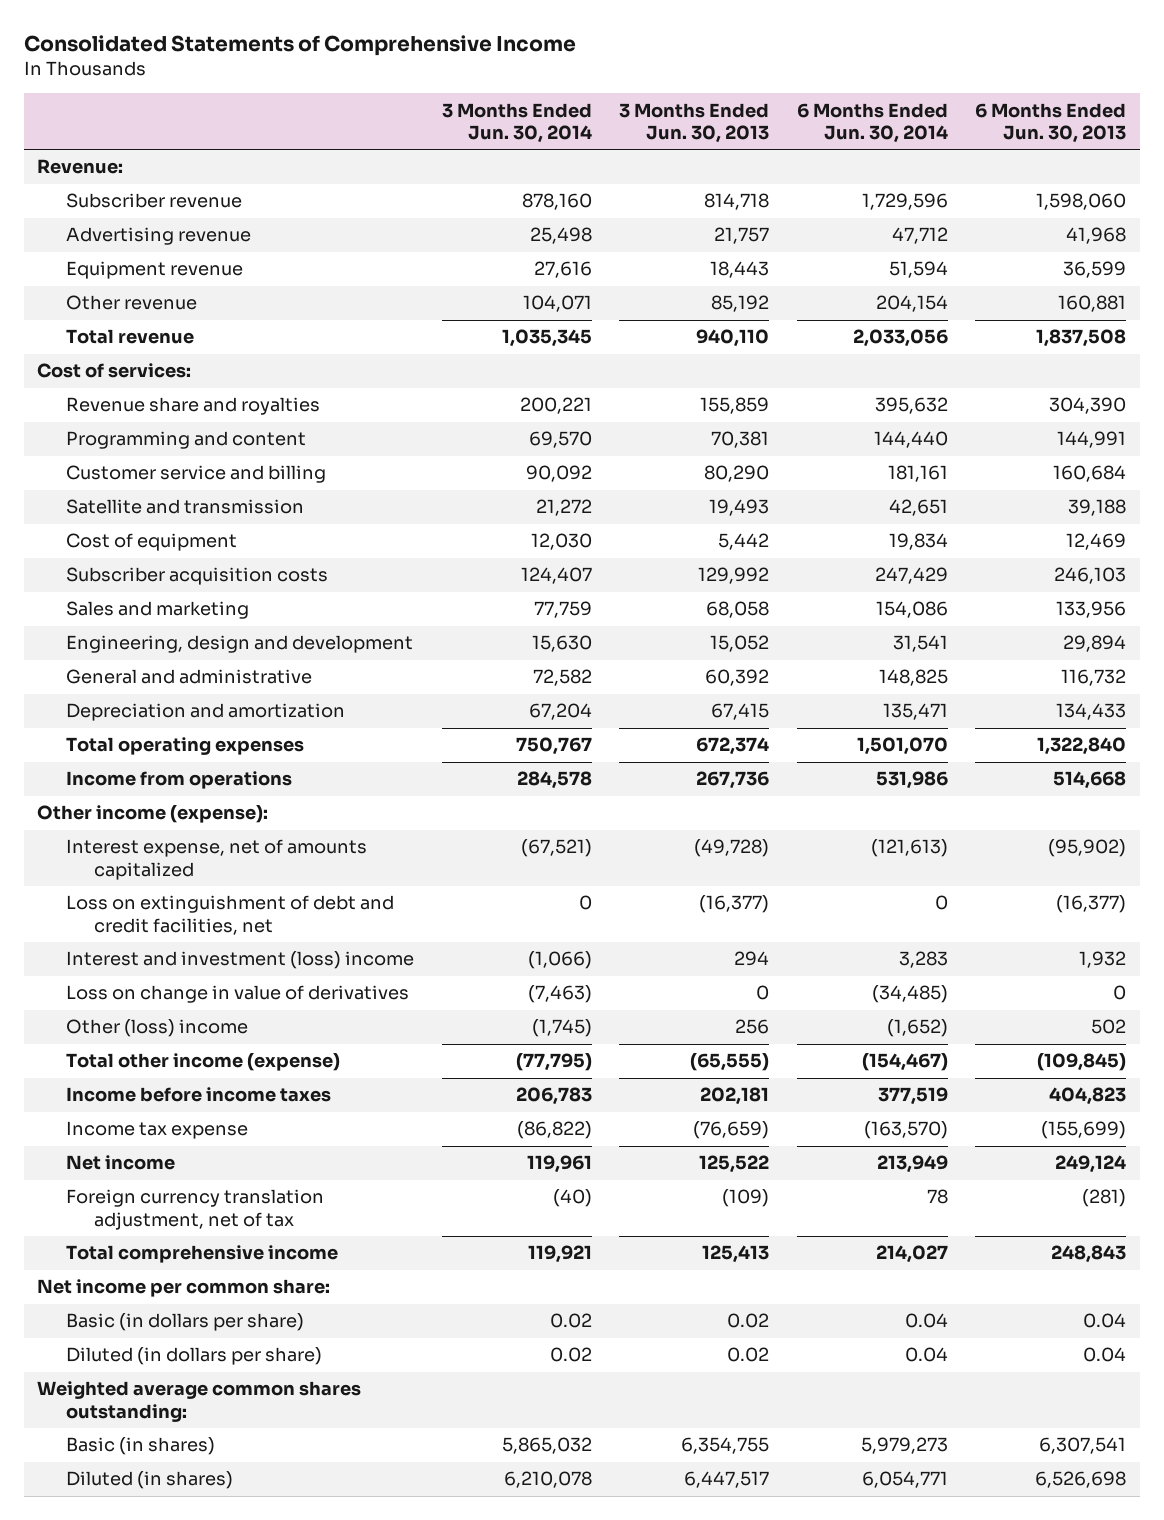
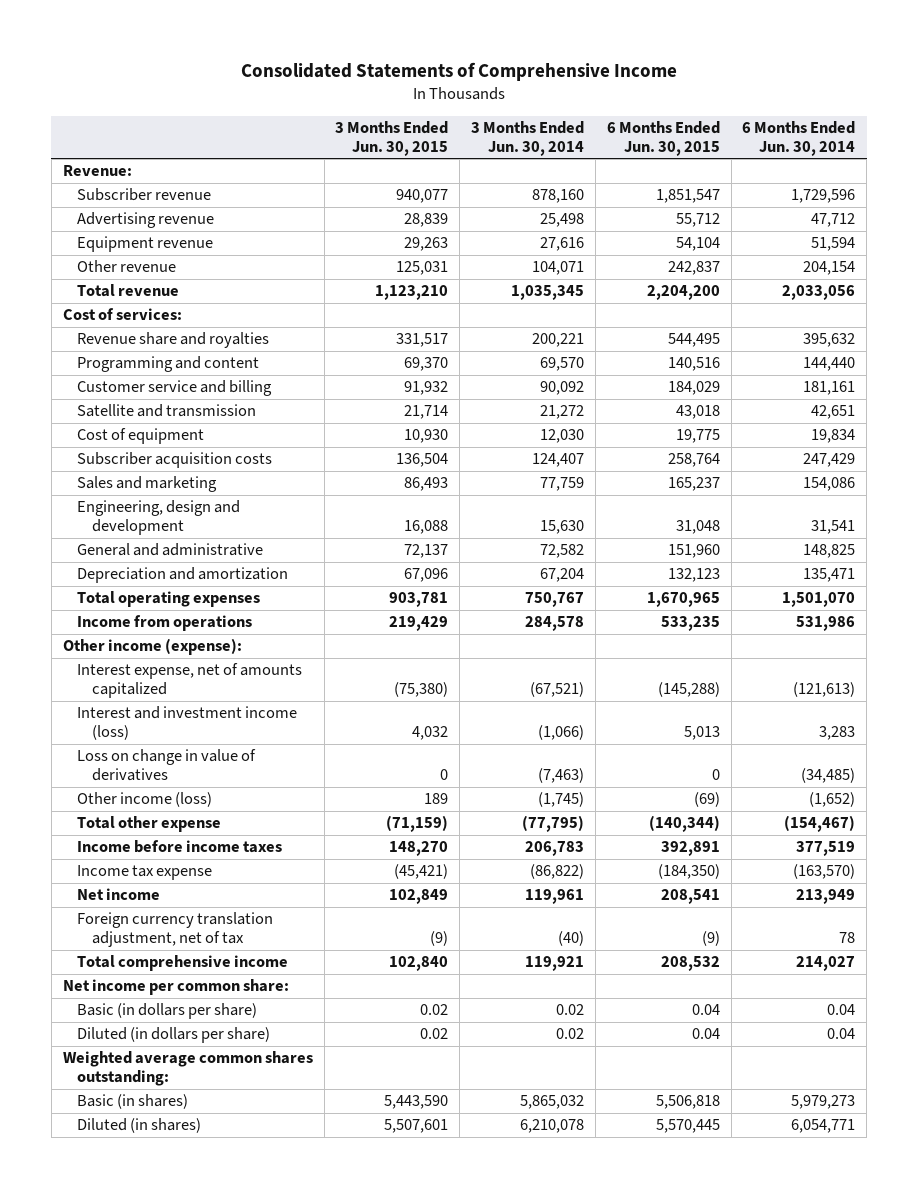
[619,102,770,143] 3 Months Ended Jun. 30, 2013 -> none
[975,102,1127,143] 6 Months Ended Jun. 30, 2013 -> none
none -> [335,120,449,156] 3 Months Ended Jun. 30, 2015
none -> [606,120,720,156] 6 Months Ended Jun. 30, 2015
[65,895,394,935] Loss on extinguishment of debt and credit facilities, net -> none
[65,951,414,970] Interest and investment (loss) income -> [77,706,298,741] Interest and investment income (loss)
[65,1019,248,1038] Other (loss) income -> [77,792,213,808] Other income (loss)
[65,1053,340,1072] Total other income (expense) -> [77,816,222,833] Total other expense

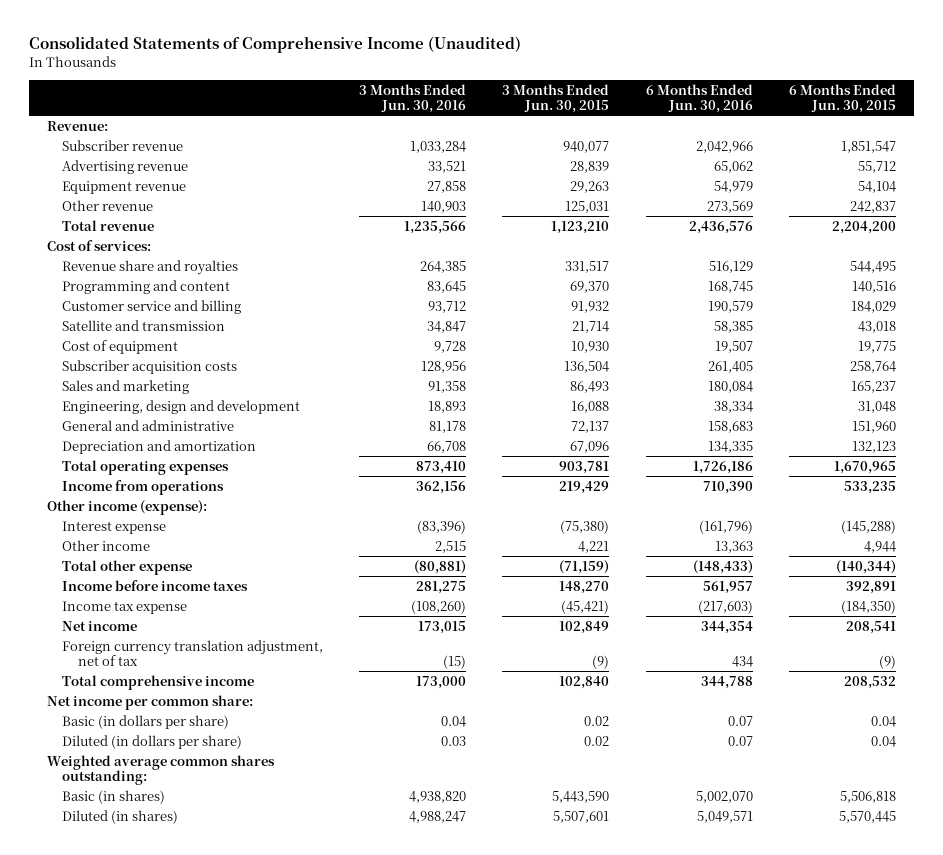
[241,61,678,81] Consolidated Statements of Comprehensive Income -> [28,36,521,54] Consolidated Statements of Comprehensive Income (Unaudited)
[471,120,585,156] 3 Months Ended Jun. 30, 2014 -> none
[742,120,856,156] 6 Months Ended Jun. 30, 2014 -> none
none -> [359,83,467,114] 3 Months Ended Jun. 30, 2016
none -> [645,83,753,114] 6 Months Ended Jun. 30, 2016
[77,706,298,741] Interest and investment income (loss) -> none
[77,749,257,782] Loss on change in value of derivatives -> none
[77,663,303,699] Interest expense, net of amounts capitalized -> [62,520,167,534] Interest expense
[77,792,213,808] Other income (loss) -> [62,539,151,551] Other income
[424,793,449,805] 189 -> [578,540,610,553] 4,221
[693,792,720,808] (69) -> [863,540,896,553] 4,944

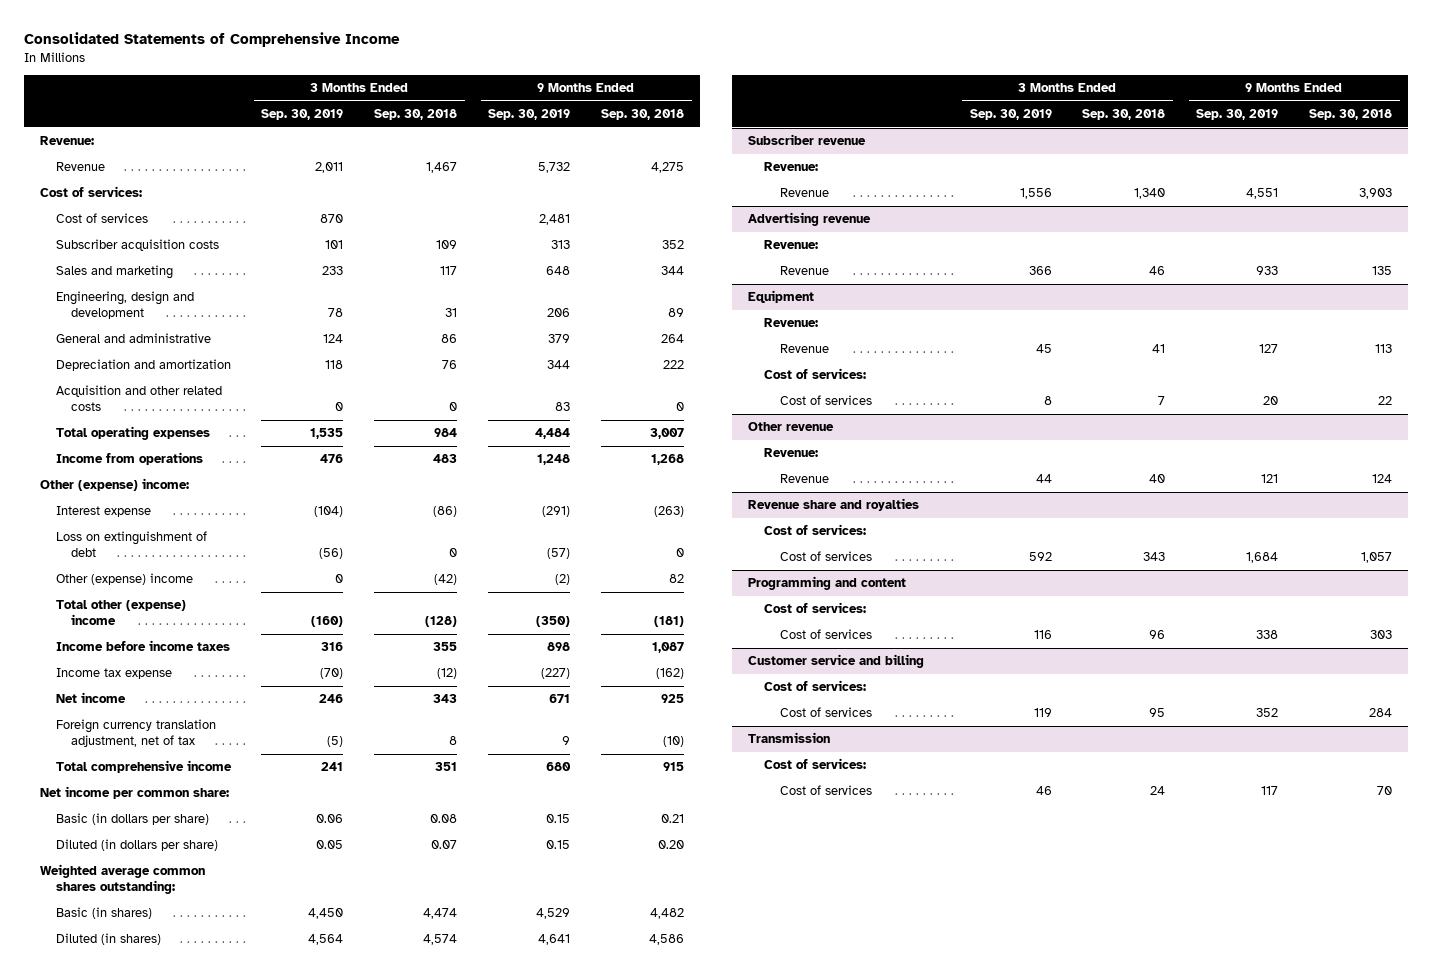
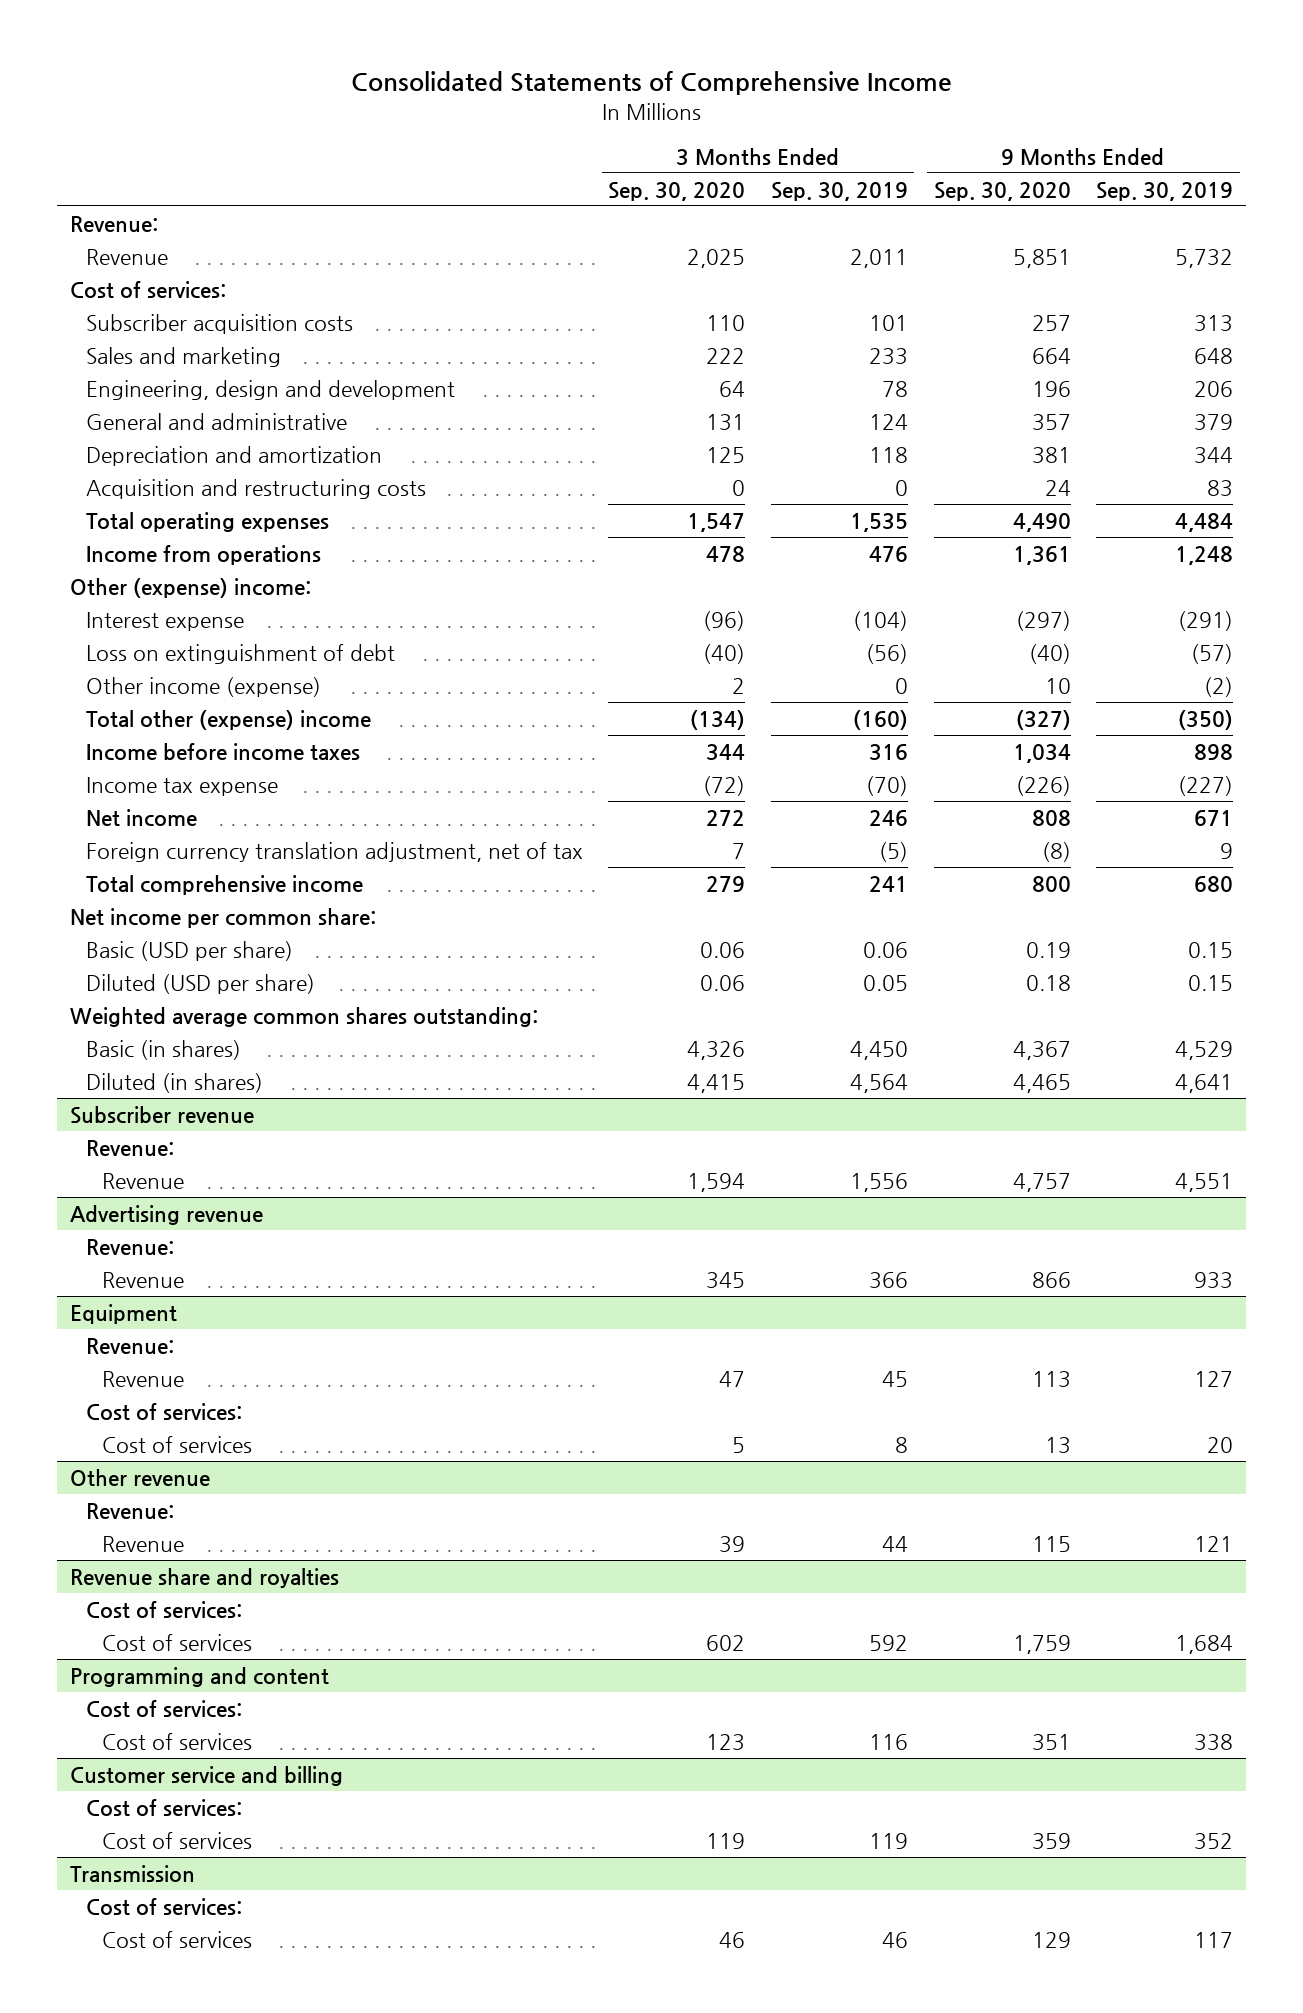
[374,109,458,121] Sep. 30, 2018 -> none
[601,109,685,121] Sep. 30, 2018 -> none
none -> [608,181,746,201] Sep. 30, 2020
none -> [933,181,1071,201] Sep. 30, 2020
[55,213,148,224] Cost of services -> none
[55,385,222,412] Acquisition and other related costs -> [85,478,426,499] Acquisition and restructuring costs
[55,573,193,586] Other (expense) income -> [85,676,321,697] Other income (expense)
[55,813,209,826] Basic (in dollars per share) -> [85,940,293,961] Basic (USD per share)
[55,839,218,852] Diluted (in dollars per share) -> [85,973,315,994] Diluted (USD per share)

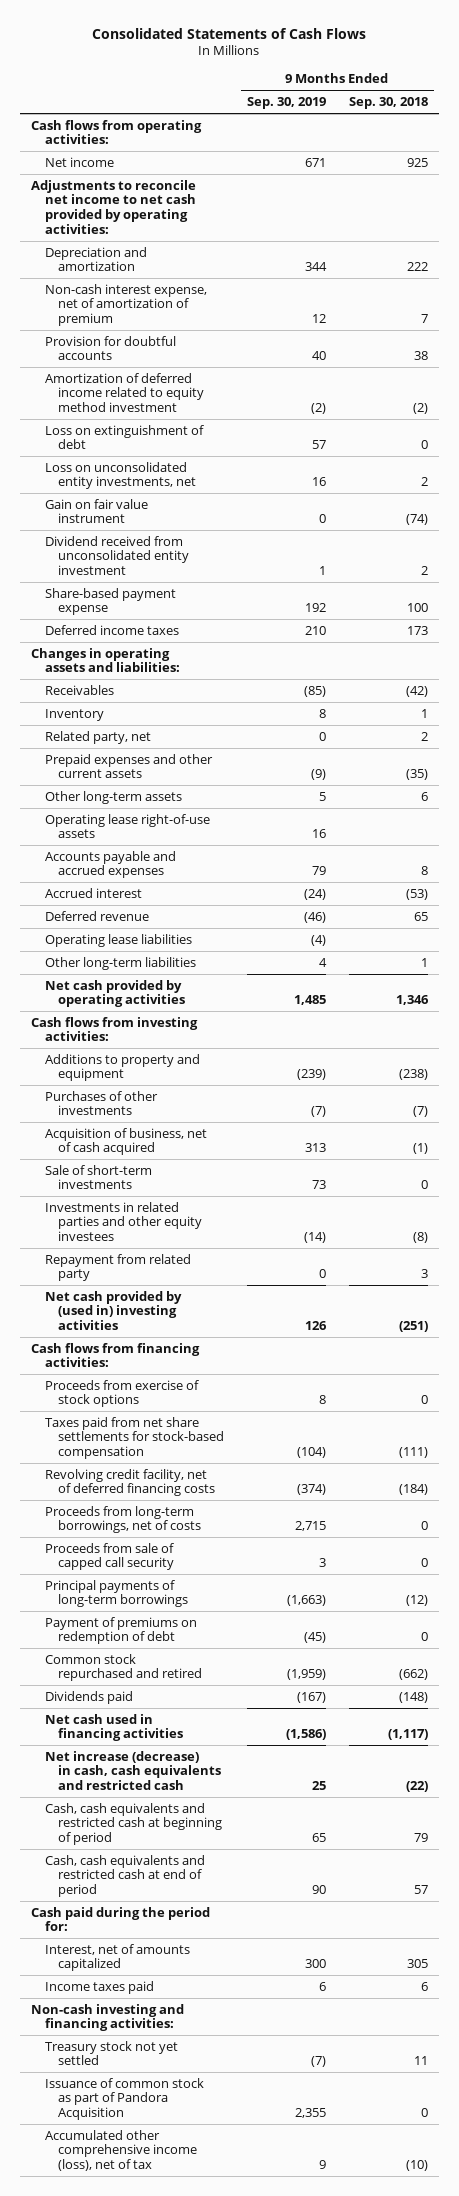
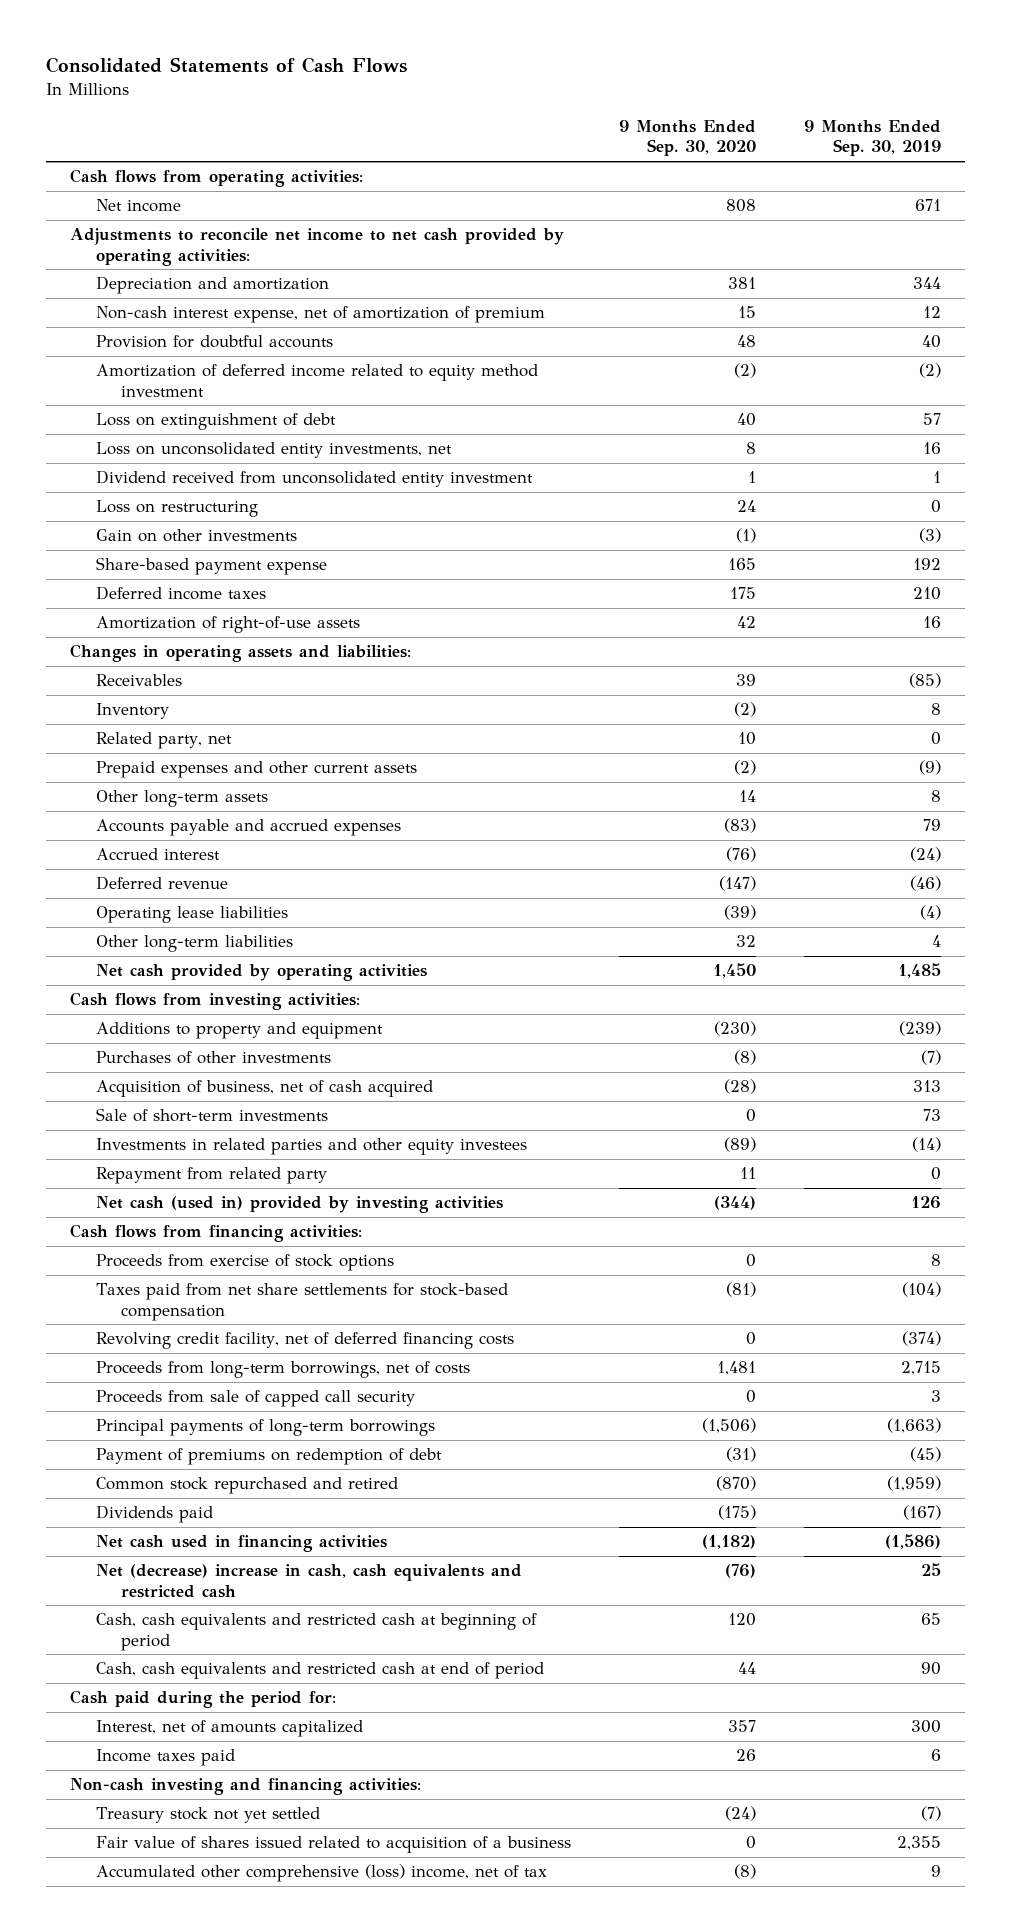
[348,97,428,110] Sep. 30, 2018 -> none
none -> [618,120,756,157] 9 Months Ended Sep. 30, 2020
[44,498,148,524] Gain on fair value instrument -> none
none -> [95,500,258,518] Loss on restructuring
none -> [95,529,297,543] Gain on other investments
none -> [95,616,360,634] Amortization of right-of-use assets
[44,813,210,839] Operating lease right-of-use assets -> none
[318,791,326,801] 5 -> [930,790,941,803] 8
[44,1290,182,1331] Net cash provided by (used in) investing activities -> [95,1196,503,1214] Net cash (used in) provided by investing activities
[44,1750,222,1791] Net increase (decrease) in cash, cash equivalents and restricted cash -> [95,1564,522,1598] Net (decrease) increase in cash, cash equivalents and restricted cash
[44,2077,204,2121] Issuance of common stock as part of Pandora Acquisition -> [95,1836,571,1854] Fair value of shares issued related to acquisition of a business
[44,2129,198,2172] Accumulated other comprehensive income (loss), net of tax -> [95,1864,547,1883] Accumulated other comprehensive (loss) income, net of tax

